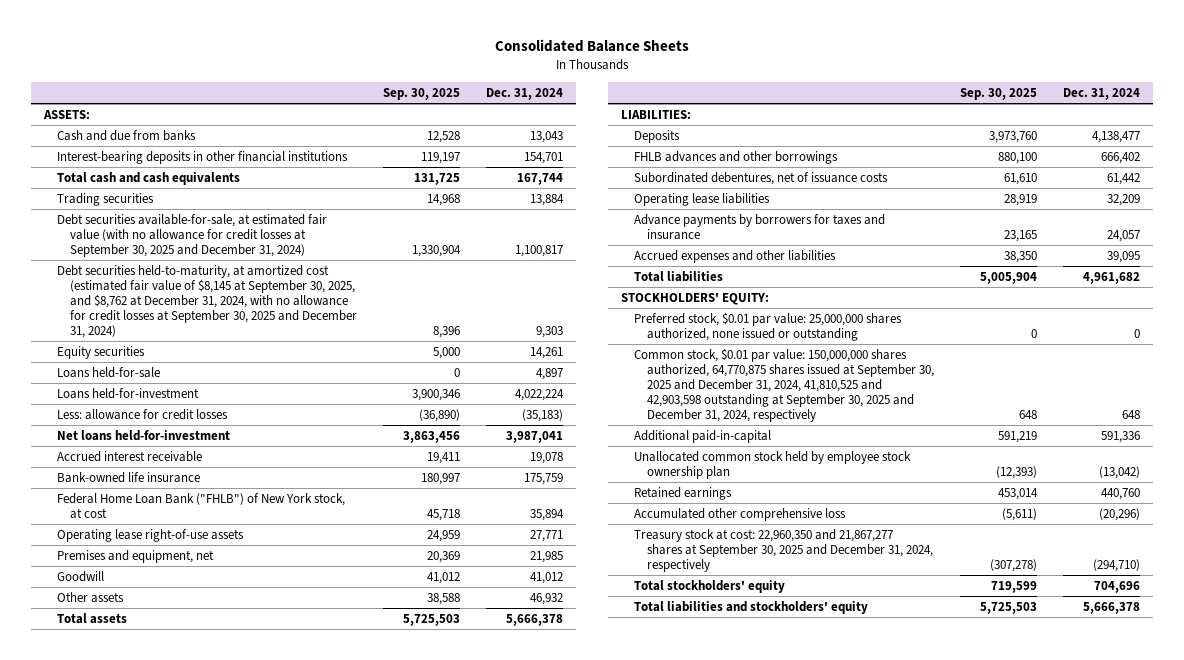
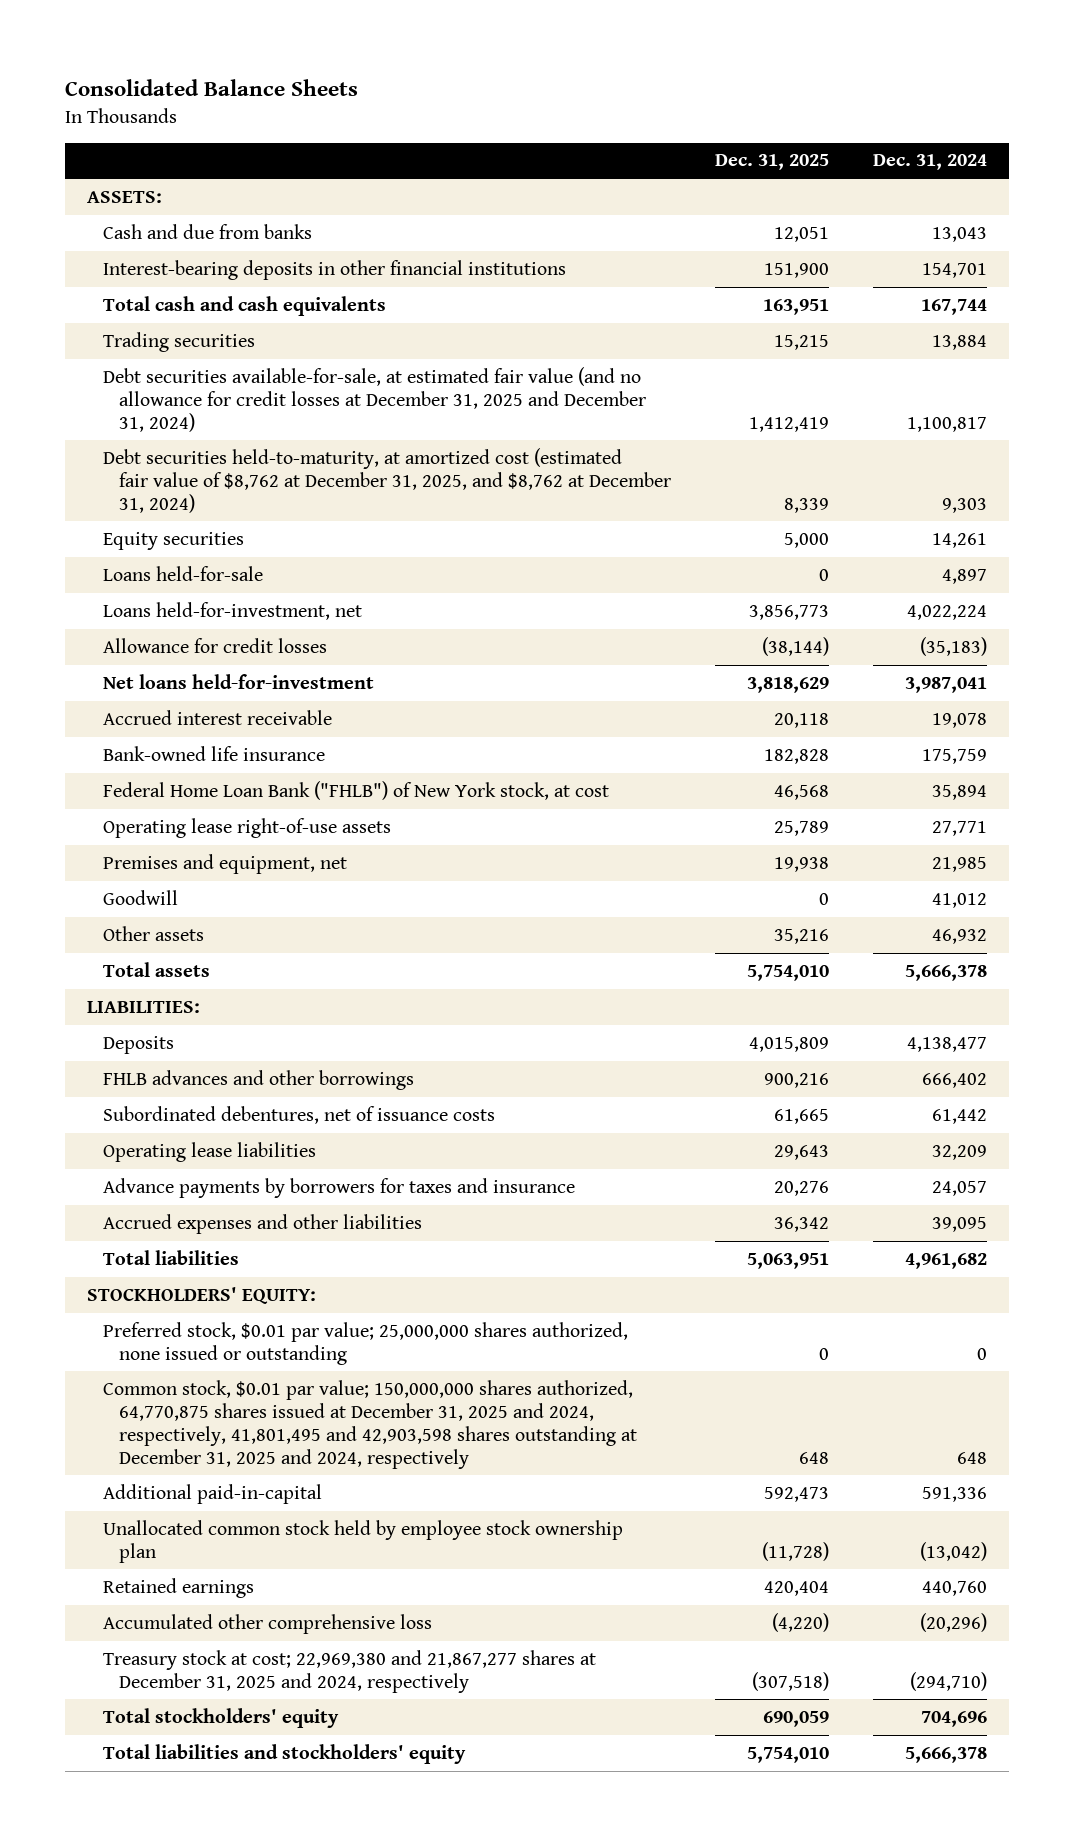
[382,87,460,100] Sep. 30, 2025 -> none
none -> [714,154,829,171] Dec. 31, 2025
[56,213,327,257] Debt securities available-for-sale, at estimated fair value (with no allowance for credit losses at September 30, 2025 and December 31, 2024) -> [102,366,646,432] Debt securities available-for-sale, at estimated fair value (and no allowance for credit losses at December 31, 2025 and December 31, 2024)
[56,264,357,339] Debt securities held-to-maturity, at amortized cost (estimated fair value of $8,145 at September 30, 2025, and $8,762 at December 31, 2024, with no allowance for credit losses at September 30, 2025 and December 31, 2024) -> [102,447,671,513] Debt securities held-to-maturity, at amortized cost (estimated fair value of $8,762 at December 31, 2025, and $8,762 at December 31, 2024)
[56,387,199,399] Loans held-for-investment -> [102,601,362,620] Loans held-for-investment, net
[56,408,228,420] Less: allowance for credit losses -> [102,637,327,653] Allowance for credit losses
[634,311,903,341] Preferred stock, $0.01 par value: 25,000,000 shares authorized, none issued or outstanding -> [102,1321,628,1365] Preferred stock, $0.01 par value; 25,000,000 shares authorized, none issued or outstanding
[634,347,934,423] Common stock, $0.01 par value: 150,000,000 shares authorized, 64,770,875 shares issued at September 30, 2025 and December 31, 2024, 41,810,525 and 42,903,598 outstanding at September 30, 2025 and December 31, 2024, respectively -> [102,1379,637,1469] Common stock, $0.01 par value; 150,000,000 shares authorized, 64,770,875 shares issued at December 31, 2025 and 2024, respectively, 41,801,495 and 42,903,598 shares outstanding at December 31, 2025 and 2024, respectively
[634,528,933,572] Treasury stock at cost: 22,960,350 and 21,867,277 shares at September 30, 2025 and December 31, 2024, respectively -> [102,1649,596,1693] Treasury stock at cost; 22,969,380 and 21,867,277 shares at December 31, 2025 and 2024, respectively

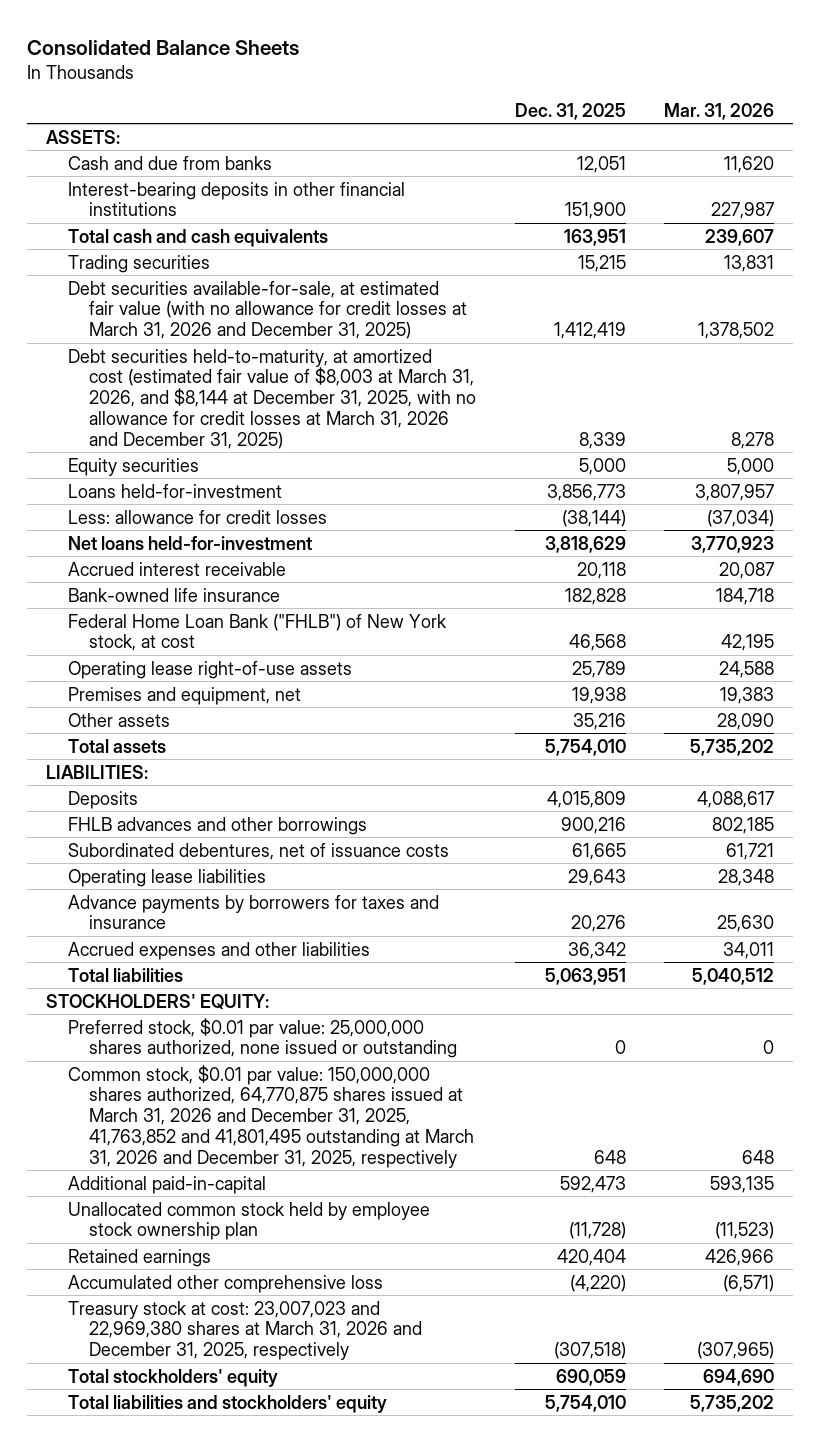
[873,154,988,171] Dec. 31, 2024 -> none
none -> [663,102,774,120] Mar. 31, 2026
[102,366,646,432] Debt securities available-for-sale, at estimated fair value (and no allowance for credit losses at December 31, 2025 and December 31, 2024) -> [67,280,468,340] Debt securities available-for-sale, at estimated fair value (with no allowance for credit losses at March 31, 2026 and December 31, 2025)
[102,447,671,513] Debt securities held-to-maturity, at amortized cost (estimated fair value of $8,762 at December 31, 2025, and $8,762 at December 31, 2024) -> [67,348,477,449] Debt securities held-to-maturity, at amortized cost (estimated fair value of $8,003 at March 31, 2026, and $8,144 at December 31, 2025, with no allowance for credit losses at March 31, 2026 and December 31, 2025)
[102,565,263,581] Loans held-for-sale -> none
[102,601,362,620] Loans held-for-investment, net -> [67,483,282,498] Loans held-for-investment
[102,637,327,653] Allowance for credit losses -> [67,509,327,524] Less: allowance for credit losses
[102,889,178,905] Goodwill -> none
[102,1321,628,1365] Preferred stock, $0.01 par value; 25,000,000 shares authorized, none issued or outstanding -> [67,1017,458,1059] Preferred stock, $0.01 par value: 25,000,000 shares authorized, none issued or outstanding
[102,1379,637,1469] Common stock, $0.01 par value; 150,000,000 shares authorized, 64,770,875 shares issued at December 31, 2025 and 2024, respectively, 41,801,495 and 42,903,598 shares outstanding at December 31, 2025 and 2024, respectively -> [67,1064,475,1168] Common stock, $0.01 par value: 150,000,000 shares authorized, 64,770,875 shares issued at March 31, 2026 and December 31, 2025, 41,763,852 and 41,801,495 outstanding at March 31, 2026 and December 31, 2025, respectively
[102,1649,596,1693] Treasury stock at cost; 22,969,380 and 21,867,277 shares at December 31, 2025 and 2024, respectively -> [67,1300,423,1361] Treasury stock at cost: 23,007,023 and 22,969,380 shares at March 31, 2026 and December 31, 2025, respectively

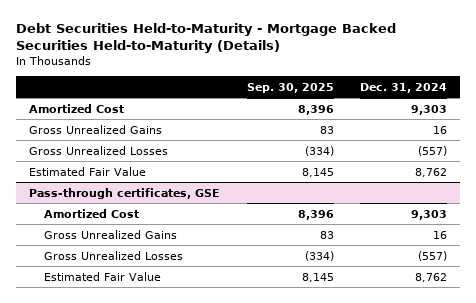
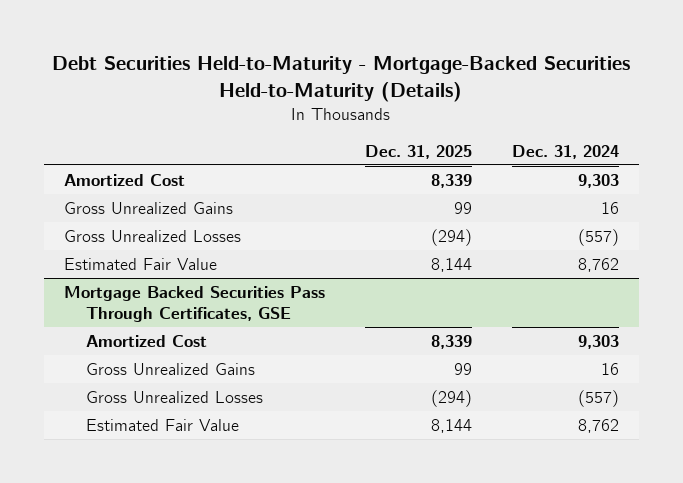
[16,23,397,54] Debt Securities Held-to-Maturity - Mortgage Backed Securities Held-to-Maturity (Details) -> [52,56,631,102] Debt Securities Held-to-Maturity - Mortgage-Backed Securities Held-to-Maturity (Details)
[246,82,334,93] Sep. 30, 2025 -> none
none -> [364,144,472,159] Dec. 31, 2025
[29,187,221,199] Pass-through certificates, GSE -> [63,285,325,323] Mortgage Backed Securities Pass Through Certificates, GSE

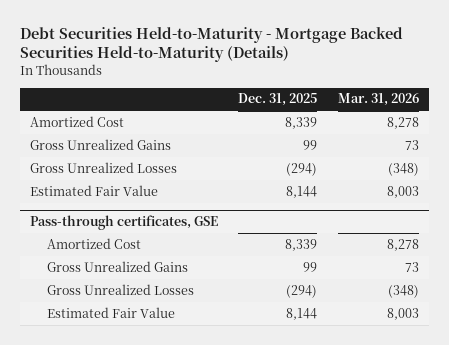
[52,56,631,102] Debt Securities Held-to-Maturity - Mortgage-Backed Securities Held-to-Maturity (Details) -> [19,27,403,63] Debt Securities Held-to-Maturity - Mortgage Backed Securities Held-to-Maturity (Details)
[512,144,620,159] Dec. 31, 2024 -> none
none -> [337,93,419,107] Mar. 31, 2026
[63,285,325,323] Mortgage Backed Securities Pass Through Certificates, GSE -> [29,215,218,231] Pass-through certificates, GSE

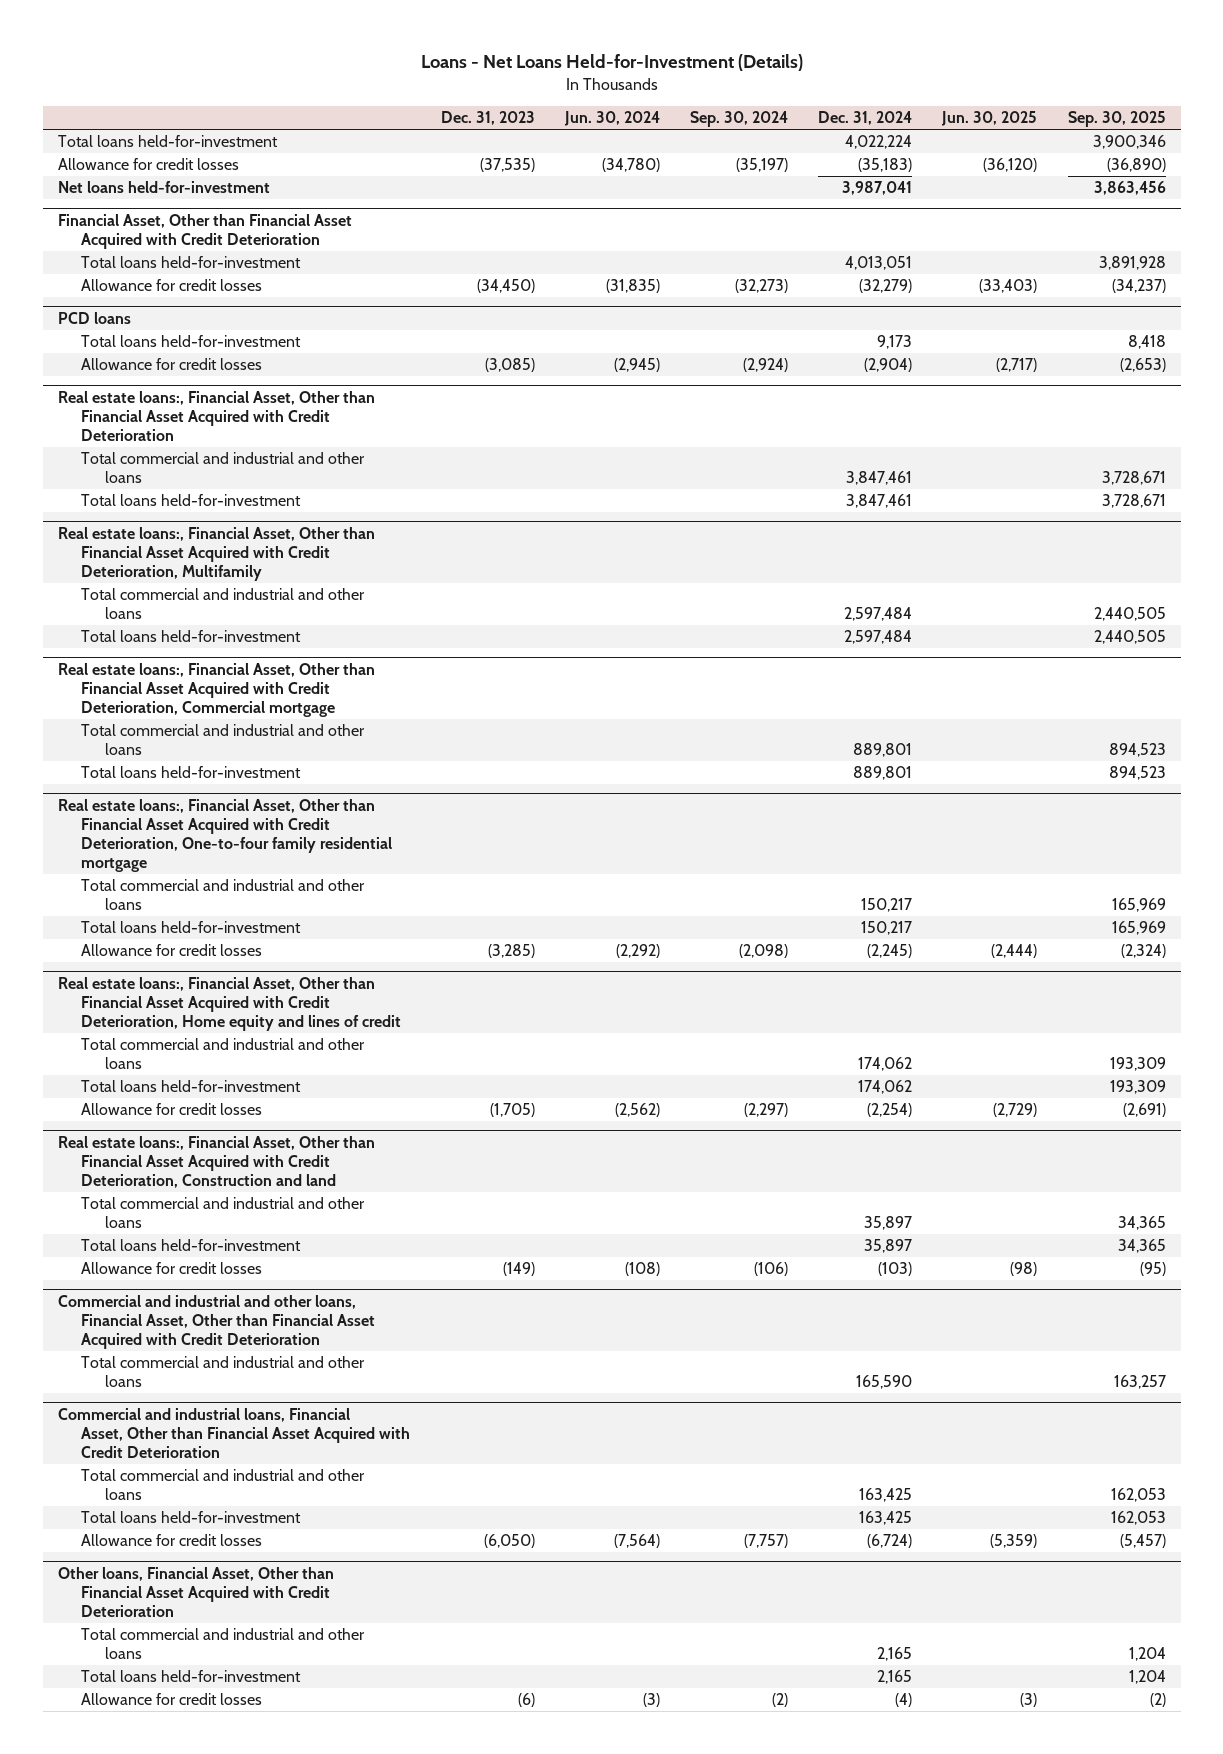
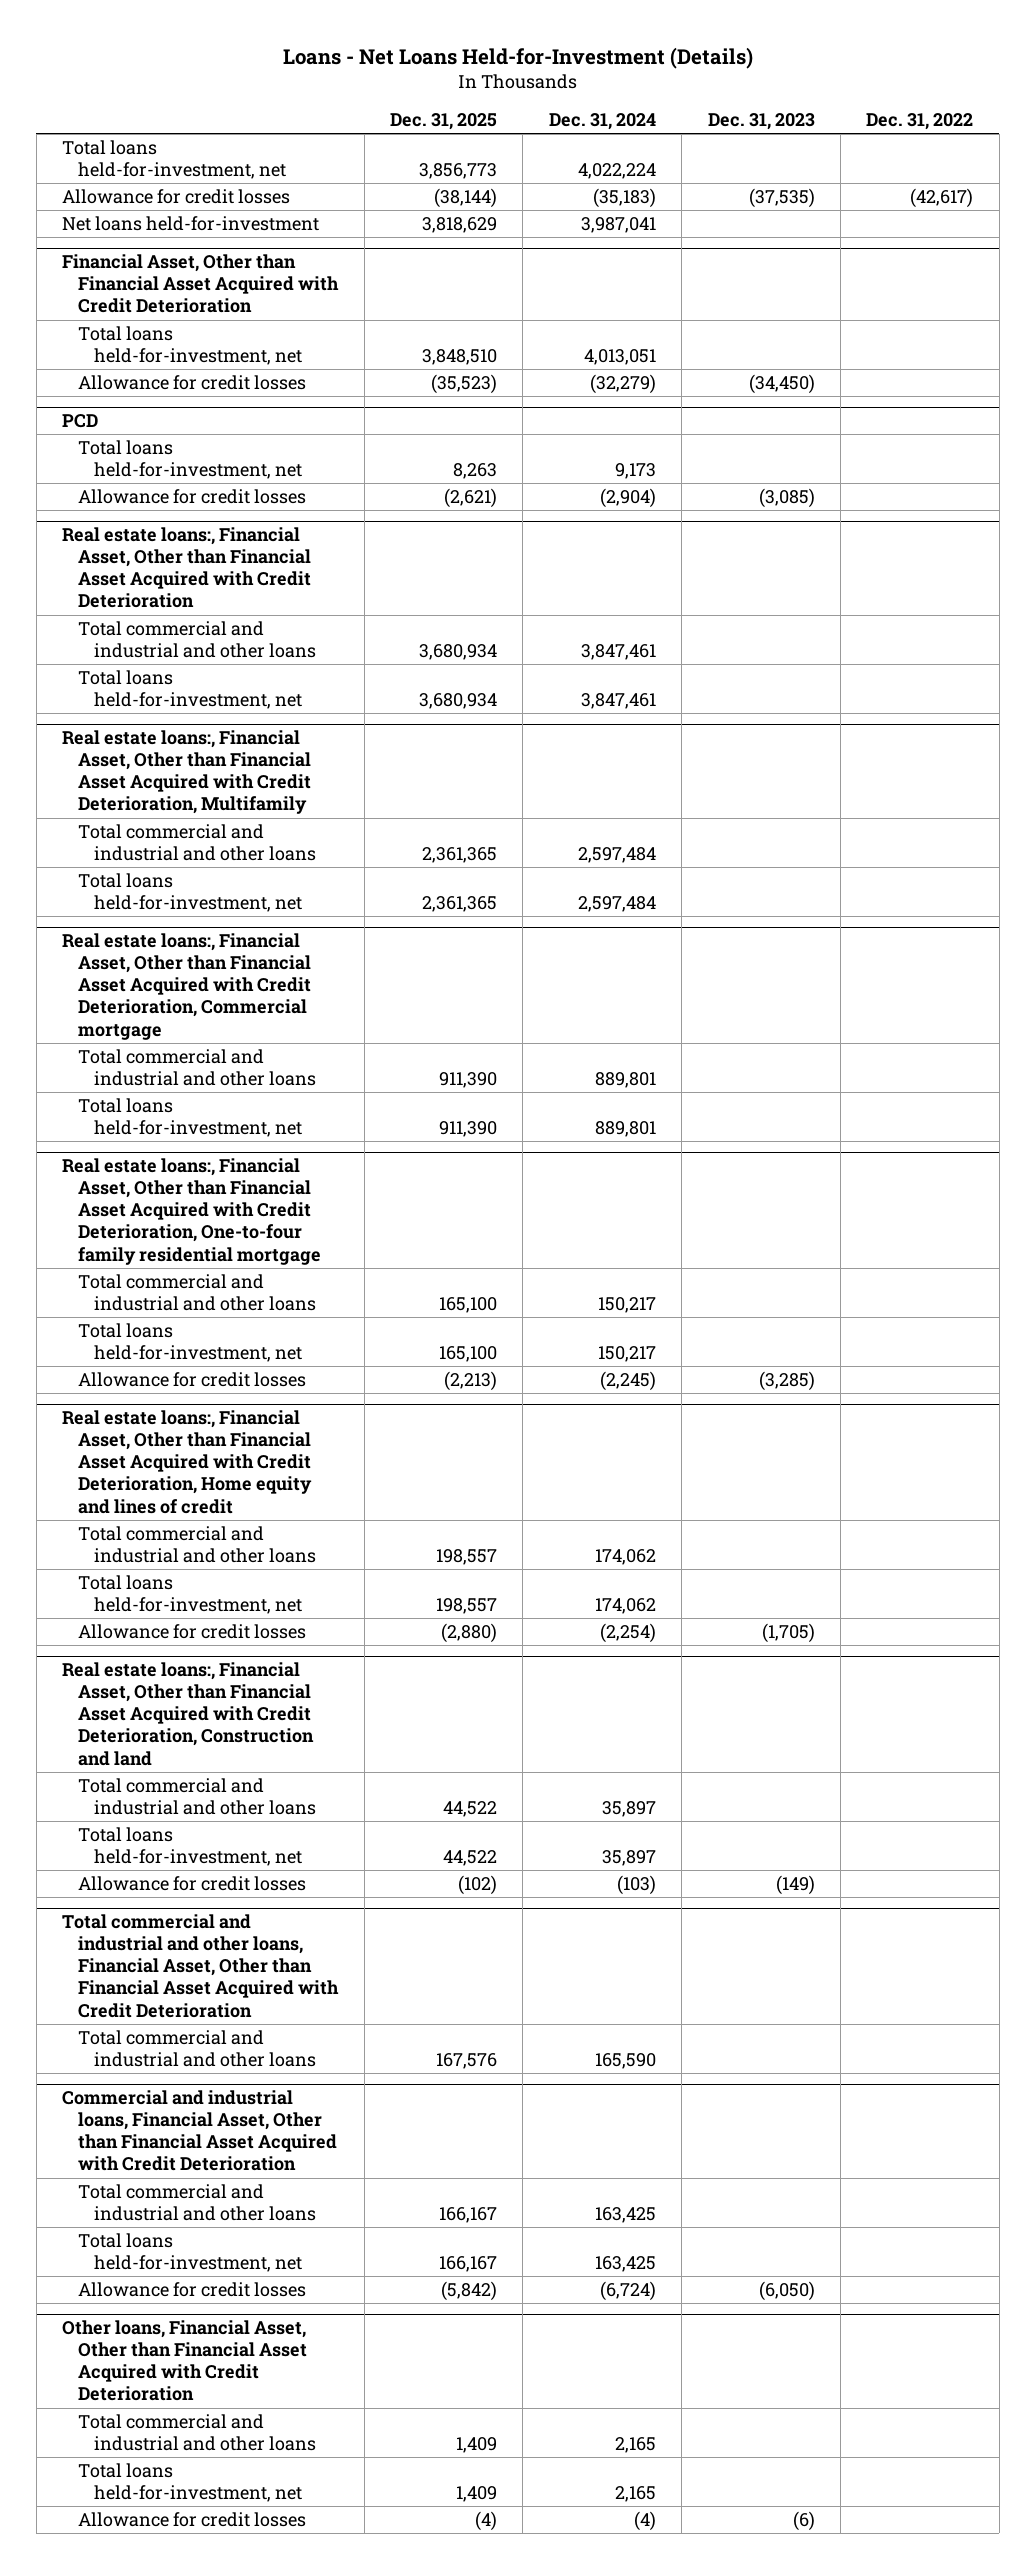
[563,111,660,127] Jun. 30, 2024 -> none
[689,111,788,128] Sep. 30, 2024 -> none
[941,111,1038,127] Jun. 30, 2025 -> none
[1067,111,1166,128] Sep. 30, 2025 -> none
none -> [389,113,497,131] Dec. 31, 2025
none -> [866,113,974,131] Dec. 31, 2022
[57,135,278,148] Total loans held-for-investment -> [61,140,287,180] Total loans held-for-investment, net
[81,256,302,269] Total loans held-for-investment -> [78,326,303,366] Total loans held-for-investment, net
[57,311,131,324] PCD loans -> [61,414,98,429] PCD
[81,335,302,348] Total loans held-for-investment -> [78,440,303,480] Total loans held-for-investment, net
[81,494,302,507] Total loans held-for-investment -> [78,670,303,710] Total loans held-for-investment, net
[81,630,302,643] Total loans held-for-investment -> [78,873,303,913] Total loans held-for-investment, net
[81,766,302,779] Total loans held-for-investment -> [78,1098,303,1138] Total loans held-for-investment, net
[81,921,302,934] Total loans held-for-investment -> [78,1323,303,1363] Total loans held-for-investment, net
[81,1080,302,1093] Total loans held-for-investment -> [78,1575,303,1615] Total loans held-for-investment, net
[81,1239,302,1252] Total loans held-for-investment -> [78,1827,303,1867] Total loans held-for-investment, net
[57,1294,376,1350] Commercial and industrial and other loans, Financial Asset, Other than Financial Asset Acquired with Credit Deterioration -> [61,1914,340,2018] Total commercial and industrial and other loans, Financial Asset, Other than Financial Asset Acquired with Credit Deterioration
[81,1511,302,1524] Total loans held-for-investment -> [78,2233,303,2273] Total loans held-for-investment, net
[81,1670,302,1683] Total loans held-for-investment -> [78,2463,303,2503] Total loans held-for-investment, net

